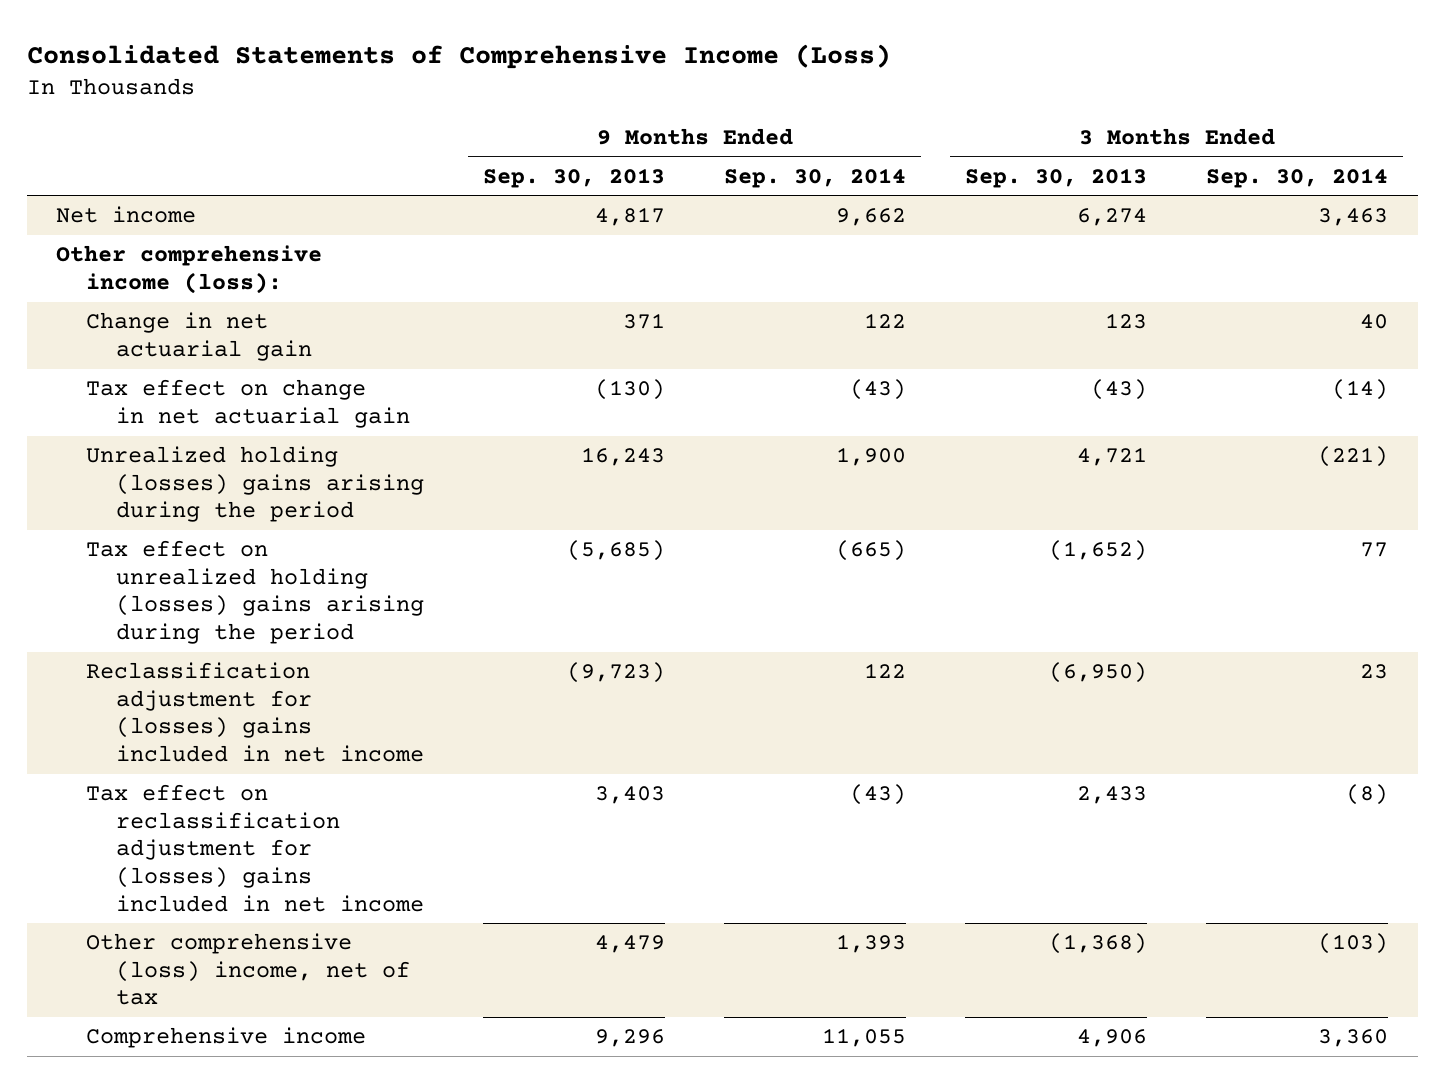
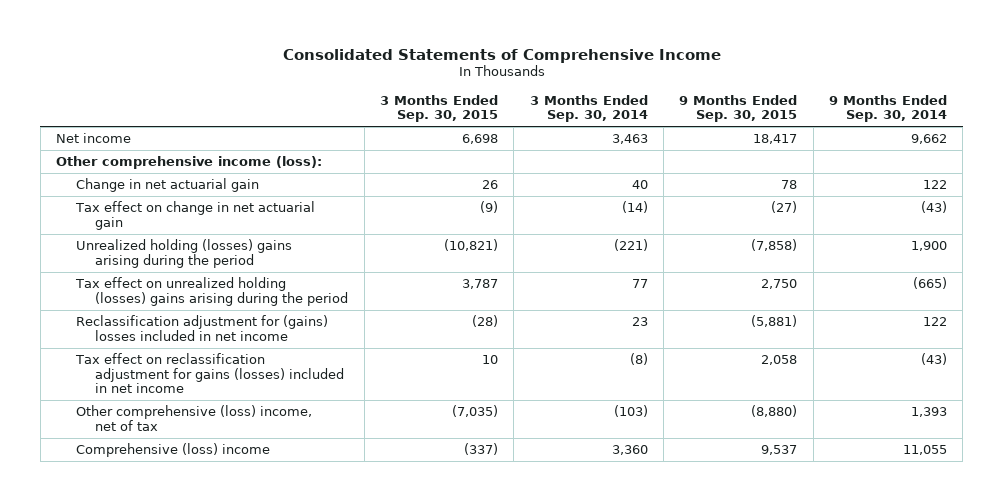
[26,43,891,69] Consolidated Statements of Comprehensive Income (Loss) -> [282,48,721,63] Consolidated Statements of Comprehensive Income
[483,167,666,188] Sep. 30, 2013 -> none
[965,167,1148,188] Sep. 30, 2013 -> none
none -> [379,94,498,123] 3 Months Ended Sep. 30, 2015
none -> [679,94,798,123] 9 Months Ended Sep. 30, 2015
[86,662,425,763] Reclassification adjustment for (losses) gains included in net income -> [75,315,328,341] Reclassification adjustment for (gains) losses included in net income
[86,784,425,912] Tax effect on reclassification adjustment for (losses) gains included in net income -> [74,353,345,394] Tax effect on reclassification adjustment for gains (losses) included in net income
[86,1027,367,1049] Comprehensive income -> [75,443,270,458] Comprehensive (loss) income

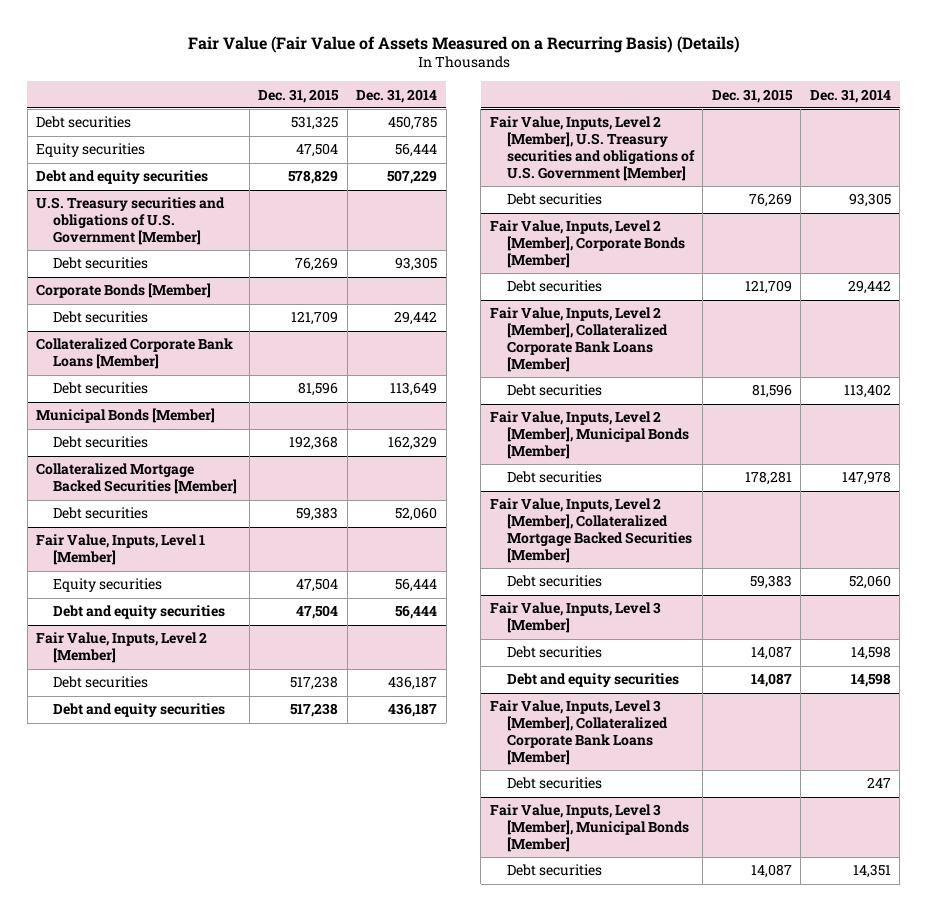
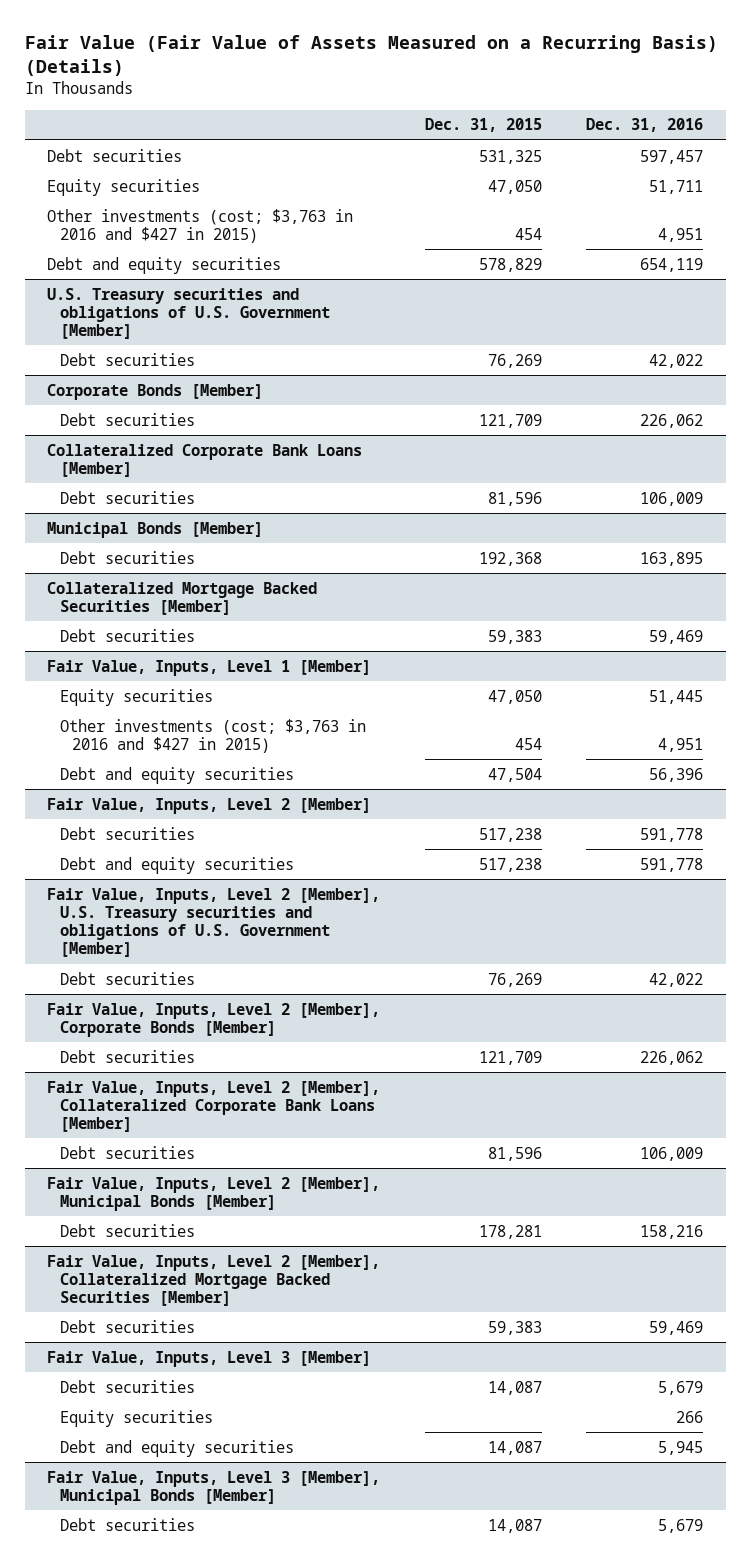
[356,88,438,103] Dec. 31, 2014 -> none
none -> [586,118,704,133] Dec. 31, 2016
[296,143,339,158] 47,504 -> [487,179,542,194] 47,050
none -> [47,208,354,243] Other investments (cost; $3,763 in 2016 and $427 in 2015)
[296,578,339,593] 47,504 -> [487,689,542,704] 47,050
none -> [59,718,366,753] Other investments (cost; $3,763 in 2016 and $427 in 2015)
none -> [59,1409,213,1427] Equity securities
[489,700,668,765] Fair Value, Inputs, Level 3 [Member], Collateralized Corporate Bank Loans [Member] -> none
[506,777,602,790] Debt securities -> none

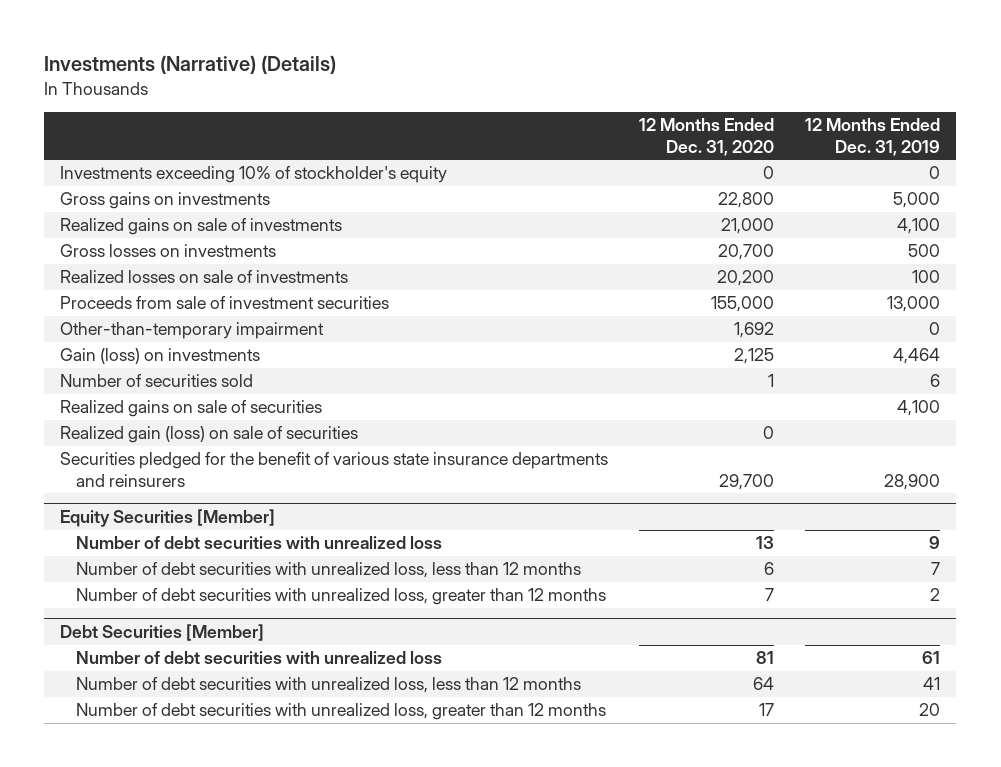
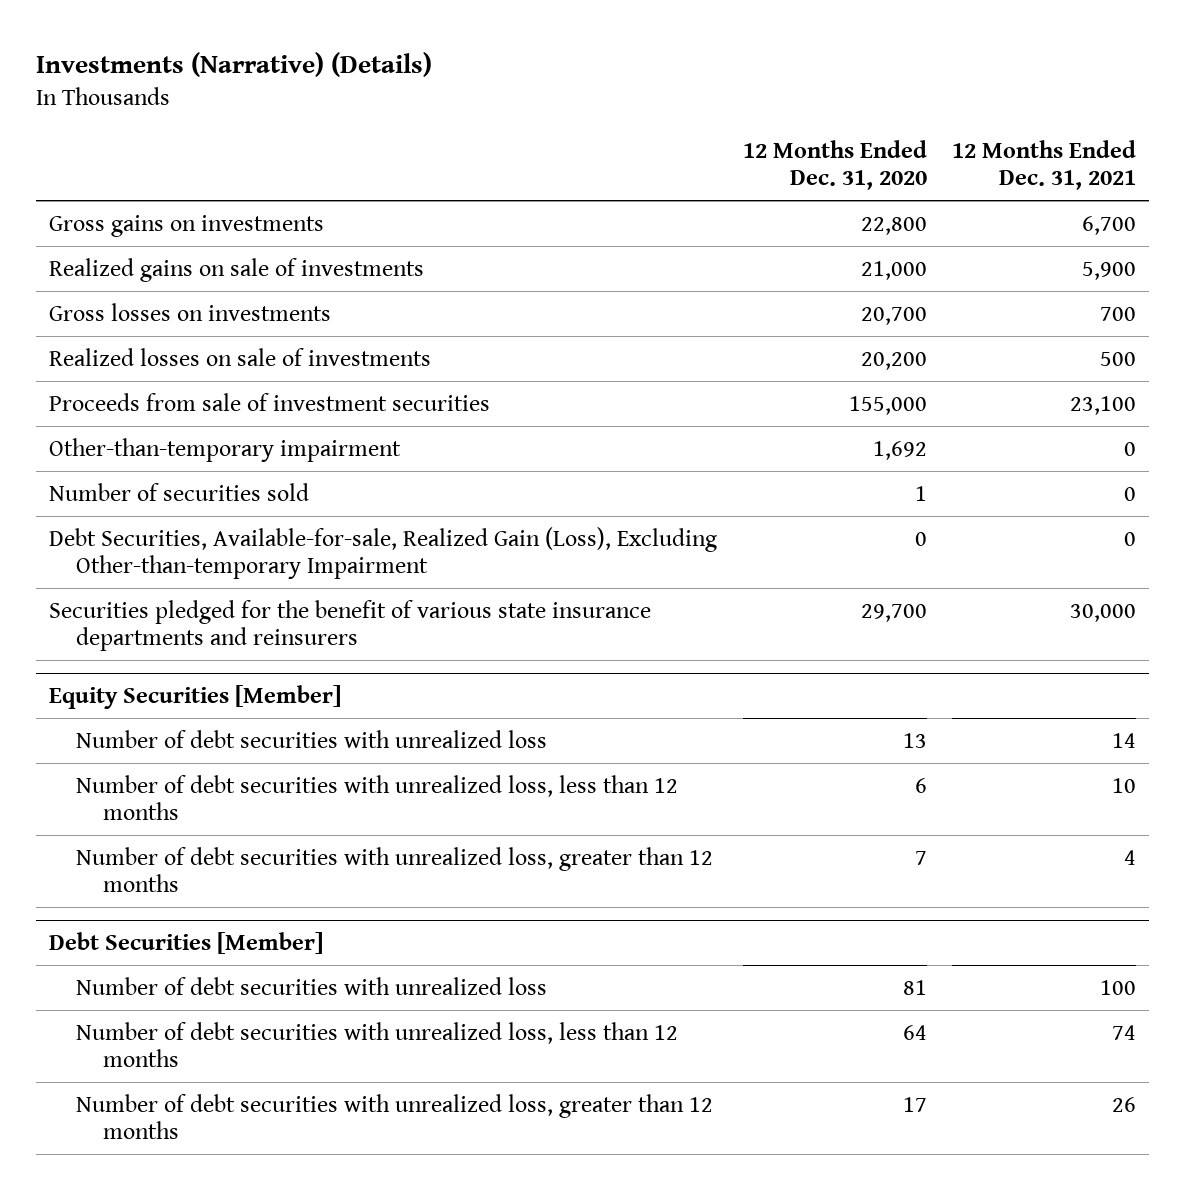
[805,118,941,156] 12 Months Ended Dec. 31, 2019 -> none
none -> [952,140,1137,191] 12 Months Ended Dec. 31, 2021
[60,166,448,184] Investments exceeding 10% of stockholder's equity -> none
[60,348,261,365] Gain (loss) on investments -> none
[60,400,323,418] Realized gains on sale of securities -> none
[60,426,359,444] Realized gain (loss) on sale of securities -> none
none -> [49,526,718,579] Debt Securities, Available-for-sale, Realized Gain (Loss), Excluding Other-than-temporary Impairment

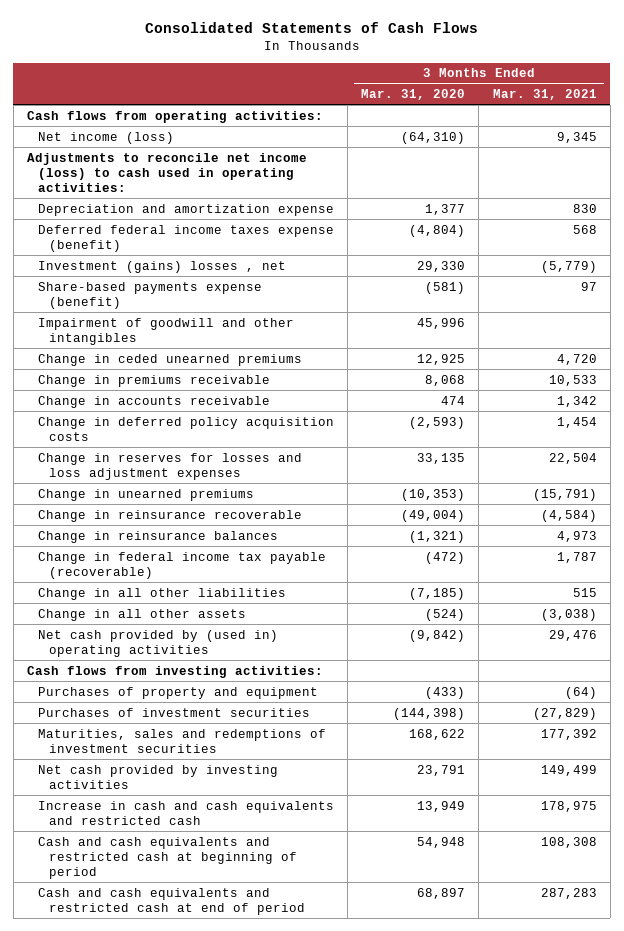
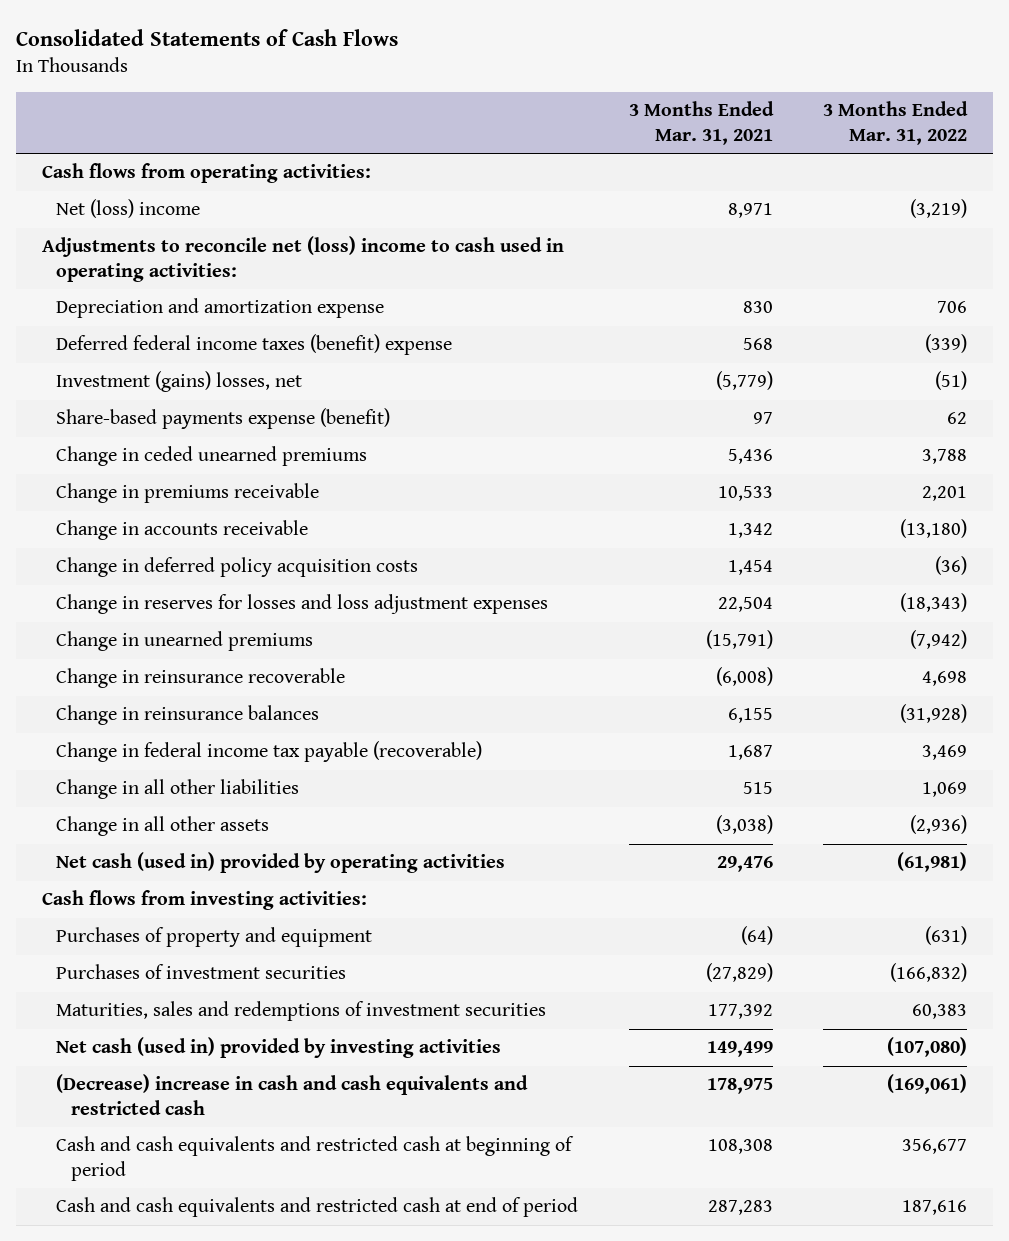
[361,88,466,100] Mar. 31, 2020 -> none
none -> [823,101,969,145] 3 Months Ended Mar. 31, 2022
[37,131,174,144] Net income (loss) -> [56,199,201,219] Net (loss) income
[556,131,597,143] 9,345 -> [727,203,773,219] 8,971
[26,152,307,193] Adjustments to reconcile net income (loss) to cash used in operating activities: -> [41,236,564,283] Adjustments to reconcile net (loss) income to cash used in operating activities:
[37,224,334,252] Deferred federal income taxes expense (benefit) -> [56,334,453,356] Deferred federal income taxes (benefit) expense
[37,260,286,273] Investment (gains) losses , net -> [56,371,303,393] Investment (gains) losses, net
[37,317,294,345] Impairment of goodwill and other intangibles -> none
[556,353,597,365] 4,720 -> [727,449,773,465] 5,436
[540,509,597,522] (4,584) -> [715,667,773,687] (6,008)
[556,530,597,542] 4,973 -> [727,708,773,724] 6,155
[556,551,597,563] 1,787 -> [727,745,773,761] 1,687
[37,629,278,657] Net cash provided by (used in) operating activities -> [56,852,506,874] Net cash (used in) provided by operating activities
[37,764,278,789] Net cash provided by investing activities -> [56,1037,502,1059] Net cash (used in) provided by investing activities
[37,800,334,825] Increase in cash and cash equivalents and restricted cash -> [56,1074,529,1116] (Decrease) increase in cash and cash equivalents and restricted cash

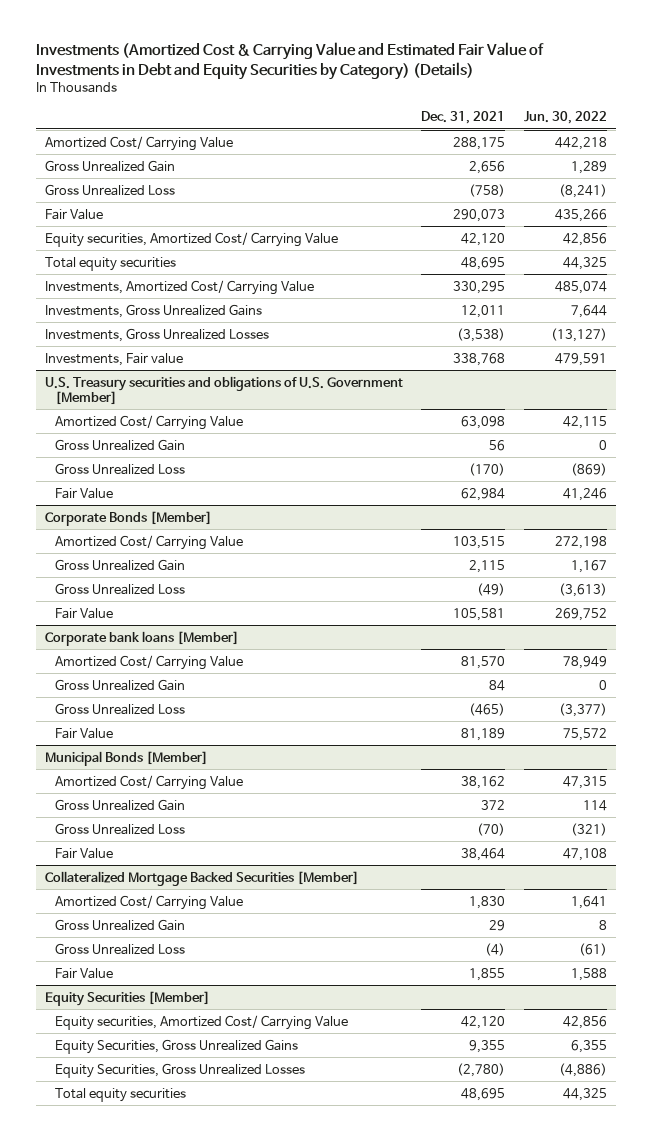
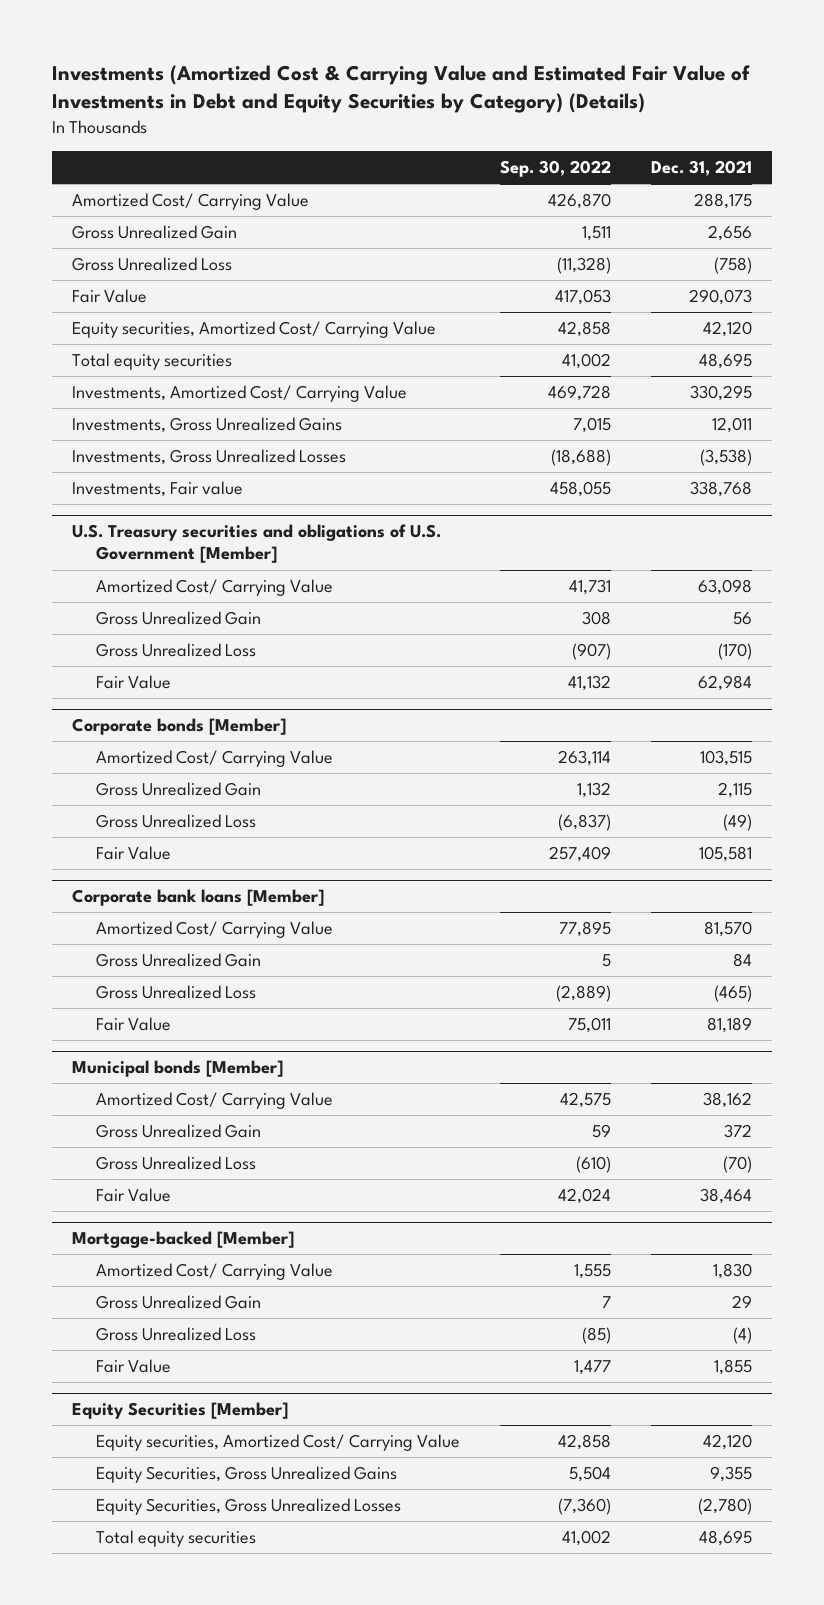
[524,111,608,125] Jun. 30, 2022 -> none
none -> [500,160,612,178] Sep. 30, 2022
[44,510,212,526] Corporate Bonds [Member] -> [71,718,286,736] Corporate bonds [Member]
[44,750,208,766] Municipal Bonds [Member] -> [71,1060,283,1078] Municipal bonds [Member]
[44,870,359,886] Collateralized Mortgage Backed Securities [Member] -> [71,1231,294,1249] Mortgage-backed [Member]

